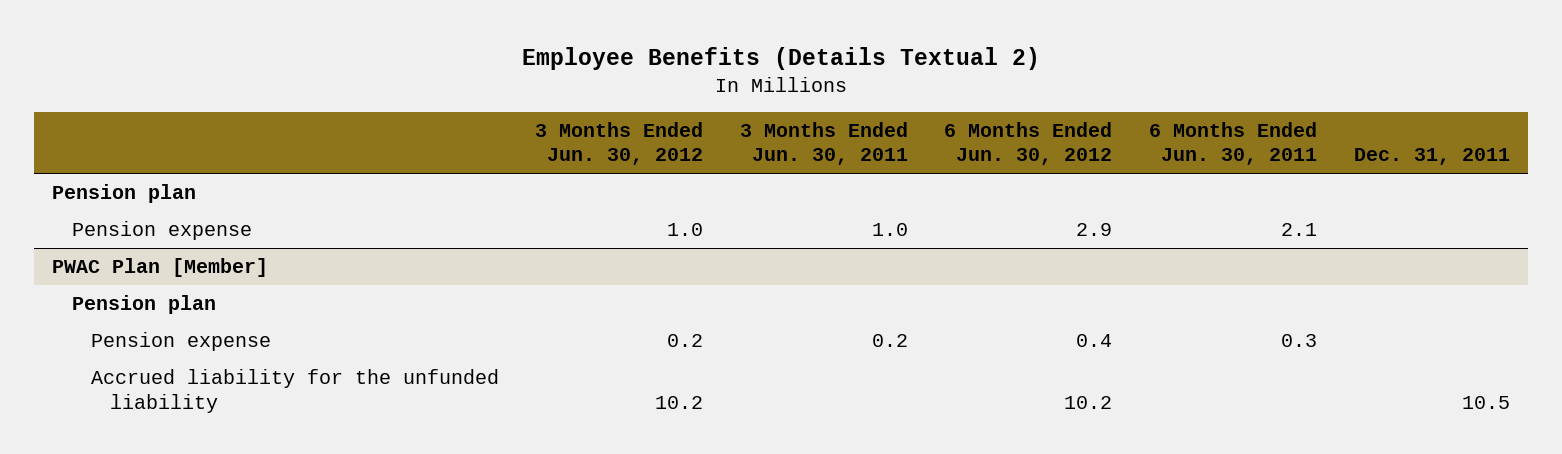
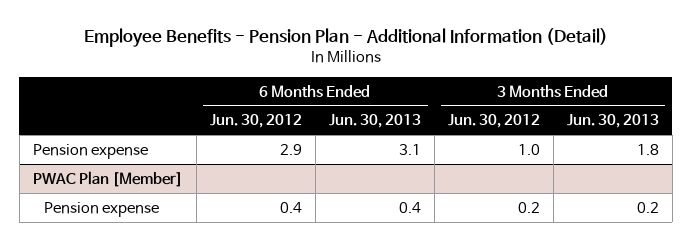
[521,47,1040,71] Employee Benefits (Details Textual 2) -> [83,28,608,48] Employee Benefits - Pension Plan - Additional Information (Detail)
[739,121,908,166] 3 Months Ended Jun. 30, 2011 -> none
[1148,121,1317,166] 6 Months Ended Jun. 30, 2011 -> none
[1353,148,1510,166] Dec. 31, 2011 -> none
none -> [328,114,421,129] Jun. 30, 2013
none -> [566,114,659,129] Jun. 30, 2013
[52,184,197,204] Pension plan -> none
[71,295,216,315] Pension plan -> none
[90,369,499,413] Accrued liability for the unfunded liability -> none

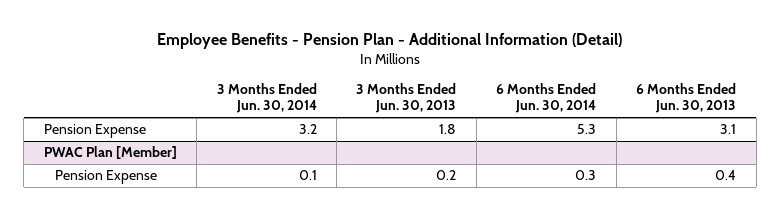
[209,114,302,129] Jun. 30, 2012 -> none
[447,114,540,129] Jun. 30, 2012 -> none
none -> [216,83,317,114] 3 Months Ended Jun. 30, 2014
none -> [496,83,597,114] 6 Months Ended Jun. 30, 2014
[32,143,148,159] Pension expense -> [43,124,146,139] Pension Expense
[43,201,159,217] Pension expense -> [54,170,157,185] Pension Expense

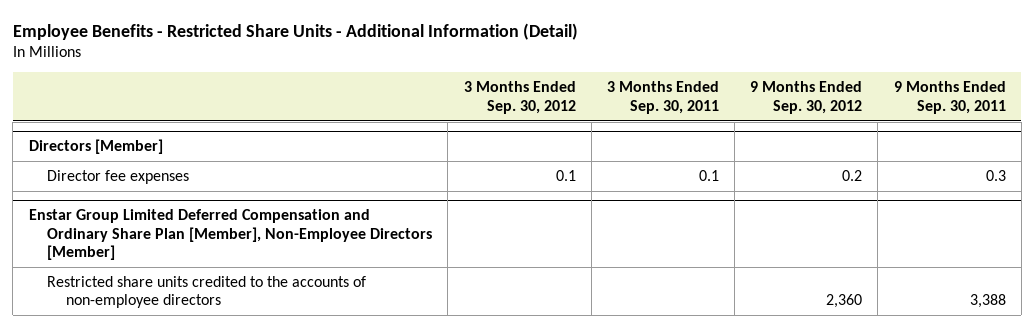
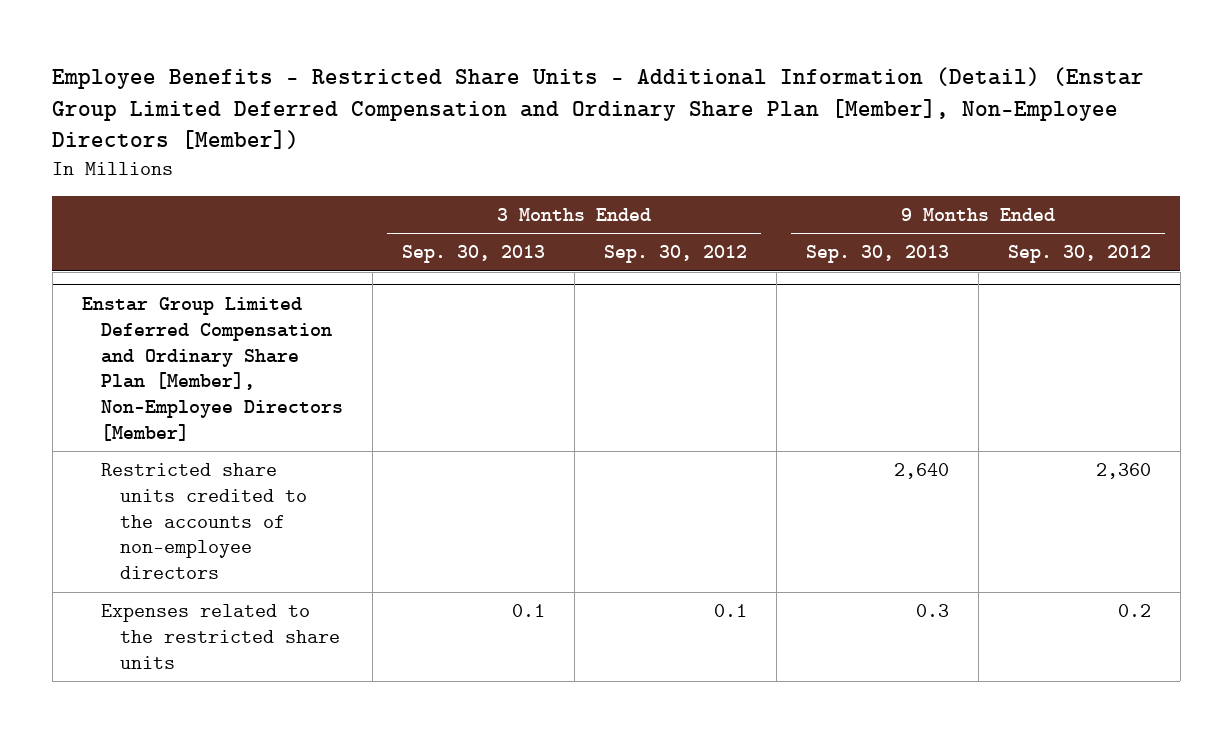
[12,22,578,40] Employee Benefits - Restricted Share Units - Additional Information (Detail) -> [52,66,1145,150] Employee Benefits - Restricted Share Units - Additional Information (Detail) (Enstar Group Limited Deferred Compensation and Ordinary Share Plan [Member], Non-Employee Directors [Member])
[606,81,719,114] 3 Months Ended Sep. 30, 2011 -> none
[893,81,1006,114] 9 Months Ended Sep. 30, 2011 -> none
none -> [401,245,545,264] Sep. 30, 2013
none -> [805,245,949,264] Sep. 30, 2013
[28,139,163,155] Directors [Member] -> none
[47,169,190,184] Director fee expenses -> none
none -> [100,604,340,669] Expenses related to the restricted share units

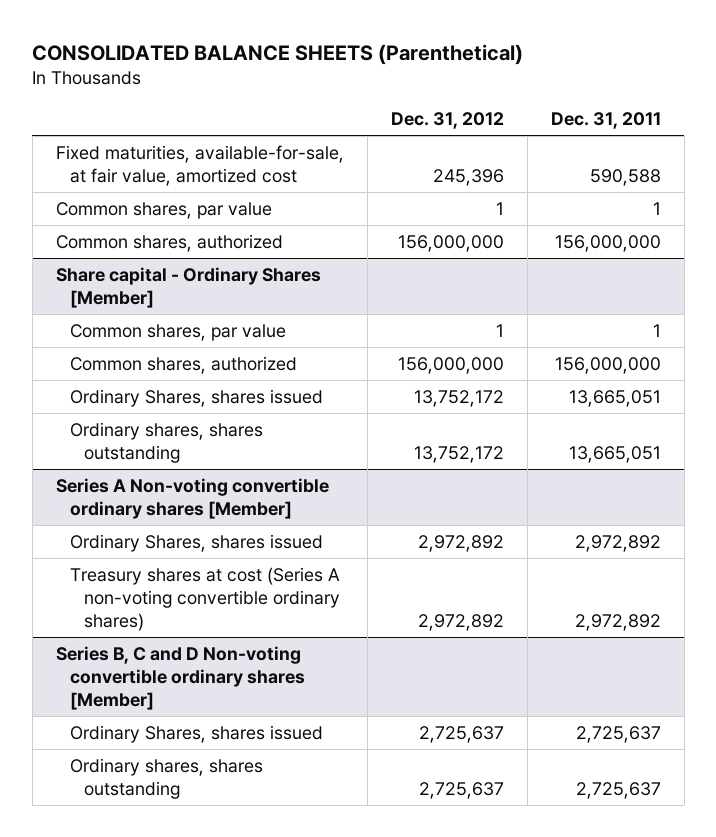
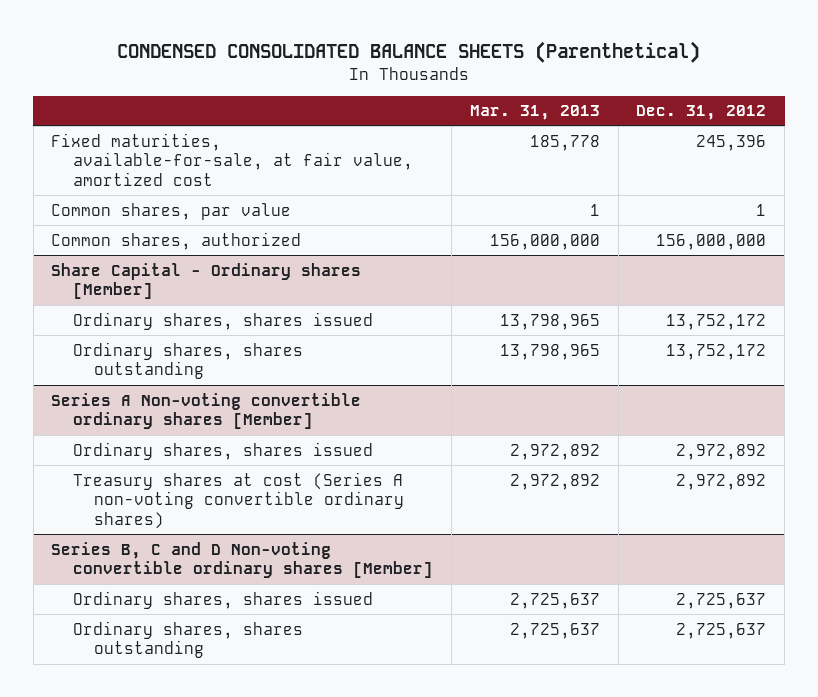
[32,43,524,65] CONSOLIDATED BALANCE SHEETS (Parenthetical) -> [116,40,700,63] CONDENSED CONSOLIDATED BALANCE SHEETS (Parenthetical)
[550,111,661,129] Dec. 31, 2011 -> none
none -> [469,105,600,121] Mar. 31, 2013
[69,323,286,341] Common shares, par value -> none
[69,355,297,374] Common shares, authorized -> none
[55,266,321,309] Share capital - Ordinary Shares [Member] -> [51,262,362,300] Share Capital - Ordinary shares [Member]
[69,388,323,407] Ordinary Shares, shares issued -> [72,311,373,330] Ordinary shares, shares issued
[69,533,323,552] Ordinary Shares, shares issued -> [72,441,373,460] Ordinary shares, shares issued
[69,724,323,743] Ordinary Shares, shares issued -> [72,590,373,609] Ordinary shares, shares issued

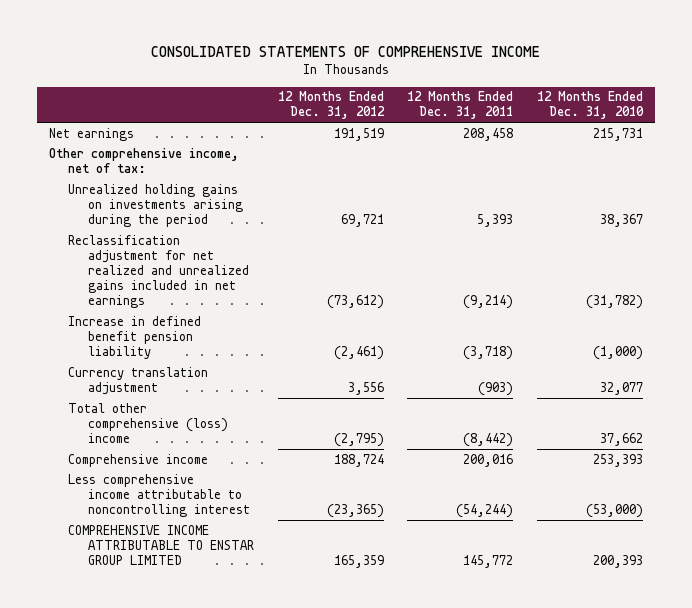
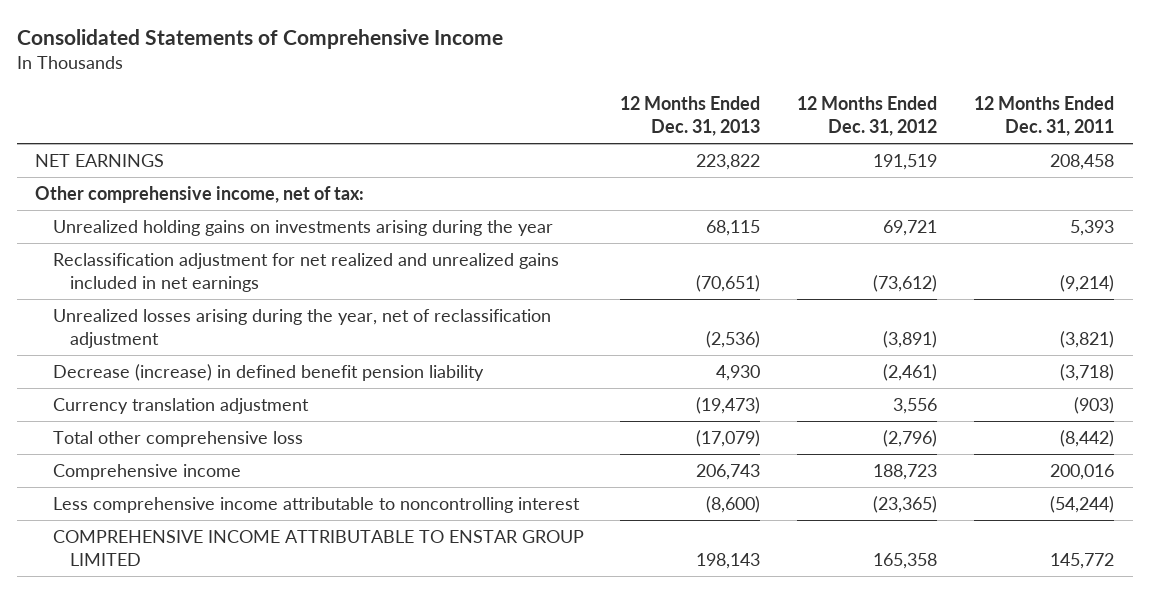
[150,45,540,57] CONSOLIDATED STATEMENTS OF COMPREHENSIVE INCOME -> [16,28,503,49] Consolidated Statements of Comprehensive Income
[537,91,645,120] 12 Months Ended Dec. 31, 2010 -> none
none -> [620,96,761,137] 12 Months Ended Dec. 31, 2013
[48,127,134,141] Net earnings -> [35,153,165,167] NET EARNINGS
[68,183,243,227] Unrealized holding gains on investments arising during the period -> [52,219,553,236] Unrealized holding gains on investments arising during the year
none -> [52,308,551,349] Unrealized losses arising during the year, net of reclassification adjustment
[68,315,202,359] Increase in defined benefit pension liability -> [52,363,484,381] Decrease (increase) in defined benefit pension liability
[68,402,228,443] Total other comprehensive (loss) income -> [52,430,303,447] Total other comprehensive loss
[333,432,384,447] (2,795) -> [883,429,938,447] (2,796)
[333,453,384,467] 188,724 -> [873,463,938,480] 188,723
[333,554,384,568] 165,359 -> [873,553,938,570] 165,358

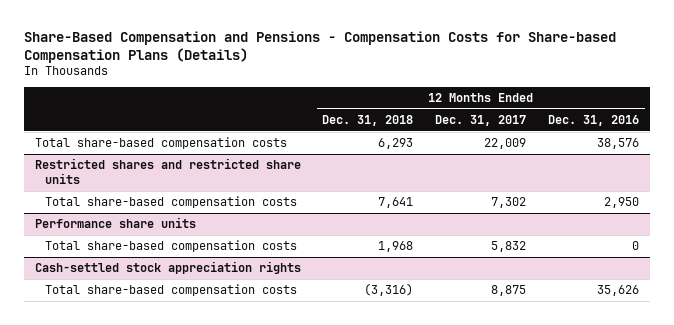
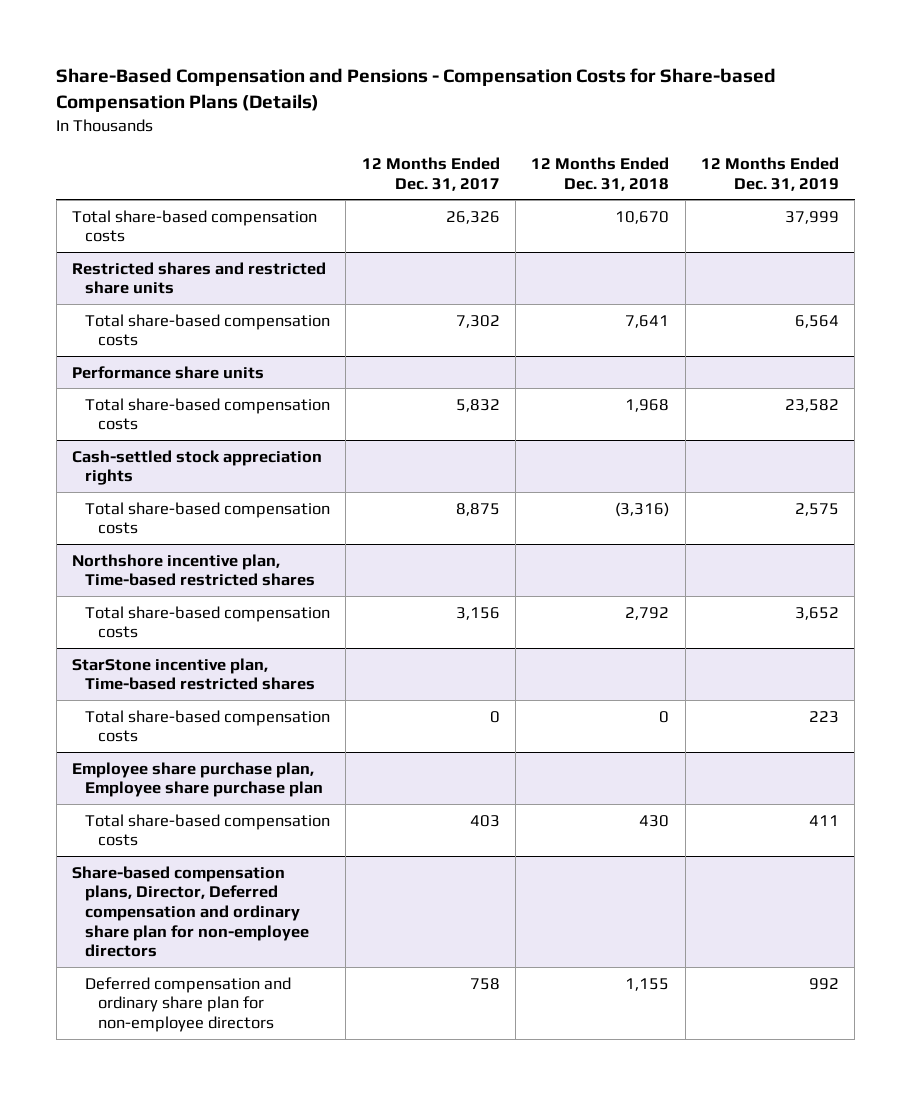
[548,114,640,126] Dec. 31, 2016 -> none
none -> [700,156,839,191] 12 Months Ended Dec. 31, 2019
[378,138,414,150] 6,293 -> [615,210,670,224] 10,670
[484,138,527,150] 22,009 -> [445,210,500,224] 26,326
none -> [71,553,316,587] Northshore incentive plan, Time-based restricted shares
none -> [85,605,331,639] Total share-based compensation costs
none -> [71,657,316,691] StarStone incentive plan, Time-based restricted shares
none -> [85,709,331,743] Total share-based compensation costs
none -> [71,761,324,798] Employee share purchase plan, Employee share purchase plan
none -> [85,813,331,847] Total share-based compensation costs
none -> [71,865,310,958] Share-based compensation plans, Director, Deferred compensation and ordinary share plan for non-employee directors
none -> [85,976,292,1033] Deferred compensation and ordinary share plan for non-employee directors

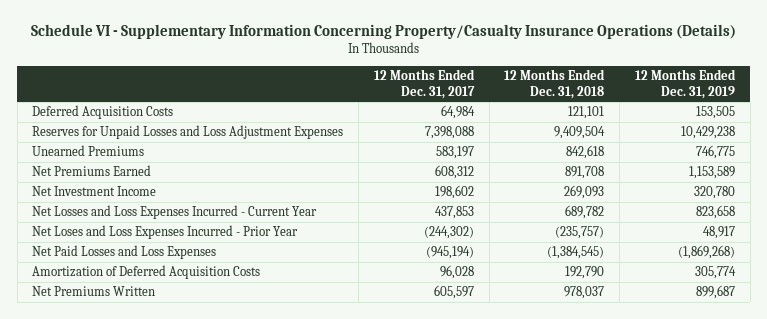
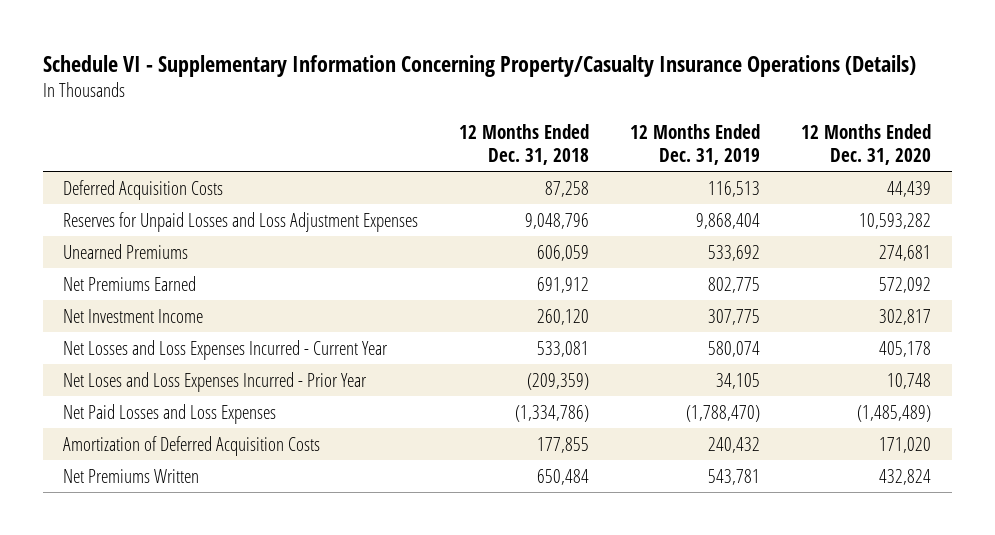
[373,68,475,99] 12 Months Ended Dec. 31, 2017 -> none
none -> [801,123,932,165] 12 Months Ended Dec. 31, 2020
[568,106,605,120] 121,101 -> [545,180,590,197] 87,258
[695,106,735,120] 153,505 -> [708,180,761,197] 116,513
[554,126,606,140] 9,409,504 -> [525,212,590,229] 9,048,796
[680,126,735,140] 10,429,238 -> [696,212,761,229] 9,868,404
[566,145,605,160] 842,618 -> [537,244,590,261] 606,059
[695,145,735,160] 746,775 -> [708,244,761,261] 533,692
[565,166,605,180] 891,708 -> [537,276,590,293] 691,912
[688,166,735,180] 1,153,589 -> [708,276,761,293] 802,775
[564,185,605,200] 269,093 -> [537,308,590,325] 260,120
[693,186,735,200] 320,780 -> [708,308,761,325] 307,775
[565,205,605,220] 689,782 -> [537,340,590,357] 533,081
[695,205,735,220] 823,658 -> [708,340,761,357] 580,074
[555,226,605,240] (235,757) -> [527,372,590,390] (209,359)
[702,226,735,240] 48,917 -> [716,372,761,389] 34,105
[547,246,605,260] (1,384,545) -> [515,404,590,422] (1,334,786)
[677,245,735,260] (1,869,268) -> [686,404,761,422] (1,788,470)
[565,266,605,280] 192,790 -> [537,436,590,453] 177,855
[694,266,736,280] 305,774 -> [708,436,761,453] 240,432
[564,286,605,300] 978,037 -> [537,468,590,485] 650,484
[695,285,735,300] 899,687 -> [708,468,761,485] 543,781

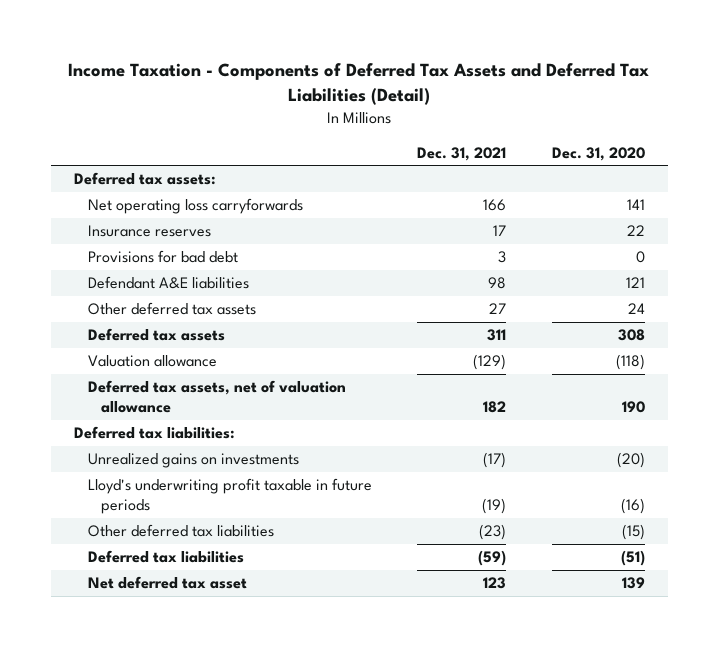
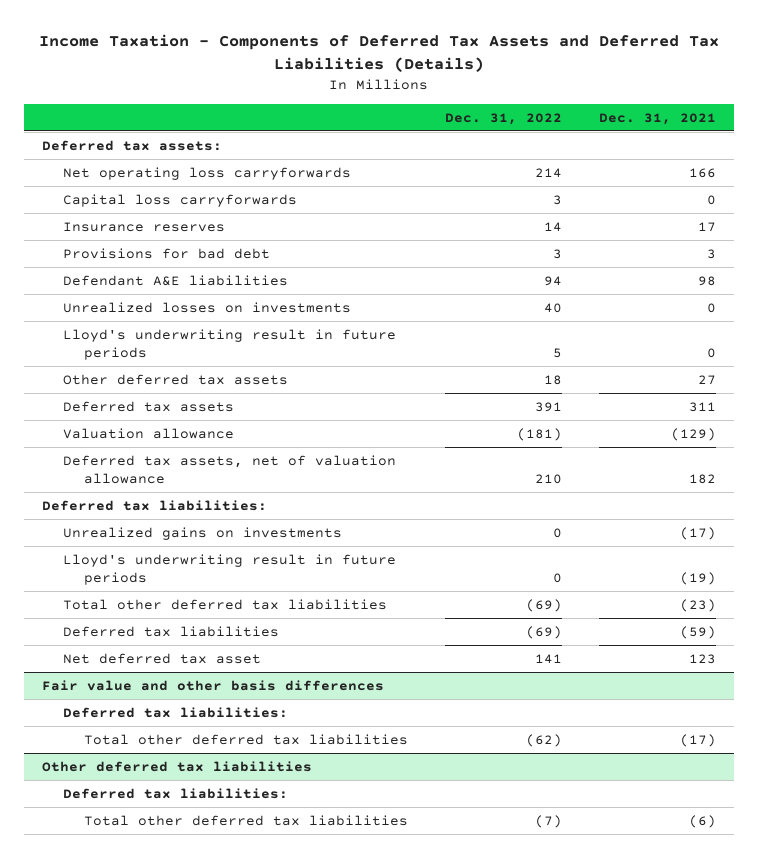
[68,62,650,106] Income Taxation - Components of Deferred Tax Assets and Deferred Tax Liabilities (Detail) -> [38,34,719,73] Income Taxation - Components of Deferred Tax Assets and Deferred Tax Liabilities (Details)
[551,146,645,161] Dec. 31, 2020 -> none
none -> [444,112,562,125] Dec. 31, 2022
none -> [63,193,298,207] Capital loss carryforwards
none -> [63,301,352,313] Unrealized losses on investments
none -> [63,328,397,360] Lloyd's underwriting result in future periods
[87,478,372,515] Lloyd's underwriting profit taxable in future periods -> [63,553,397,585] Lloyd's underwriting result in future periods
[87,524,274,538] Other deferred tax liabilities -> [63,598,388,610] Total other deferred tax liabilities
none -> [42,679,385,691] Fair value and other basis differences
none -> [63,706,289,718] Deferred tax liabilities:
none -> [84,733,409,745] Total other deferred tax liabilities
none -> [42,760,313,772] Other deferred tax liabilities
none -> [63,787,289,799] Deferred tax liabilities:
none -> [84,814,409,826] Total other deferred tax liabilities

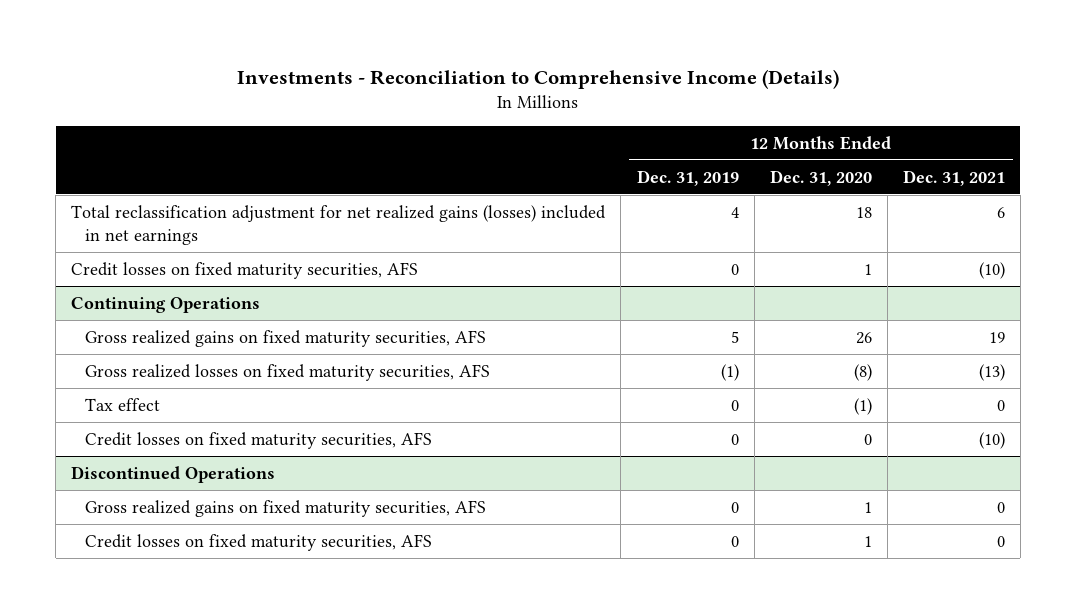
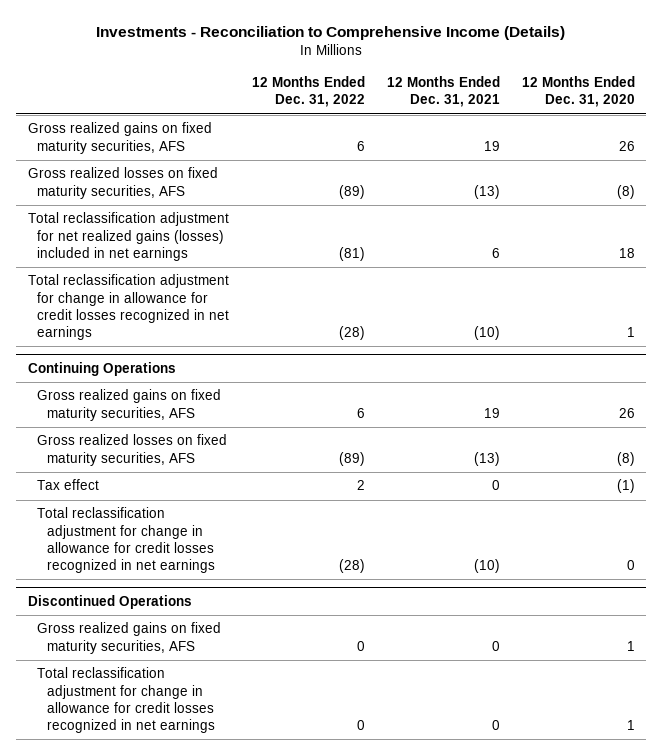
[636,169,739,186] Dec. 31, 2019 -> none
none -> [251,75,365,108] 12 Months Ended Dec. 31, 2022
none -> [27,122,212,154] Gross realized gains on fixed maturity securities, AFS
none -> [27,167,218,199] Gross realized losses on fixed maturity securities, AFS
[71,261,419,279] Credit losses on fixed maturity securities, AFS -> none
none -> [27,274,230,341] Total reclassification adjustment for change in allowance for credit losses recognized in net earnings
[85,431,433,449] Credit losses on fixed maturity securities, AFS -> none
none -> [37,507,216,574] Total reclassification adjustment for change in allowance for credit losses recognized in net earnings
[85,533,433,551] Credit losses on fixed maturity securities, AFS -> none
none -> [37,667,216,734] Total reclassification adjustment for change in allowance for credit losses recognized in net earnings

